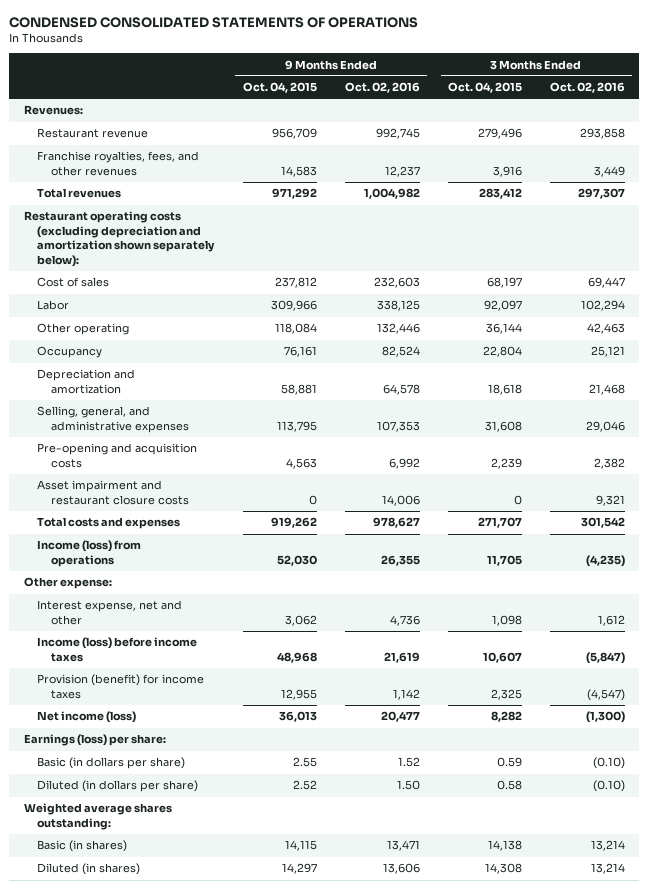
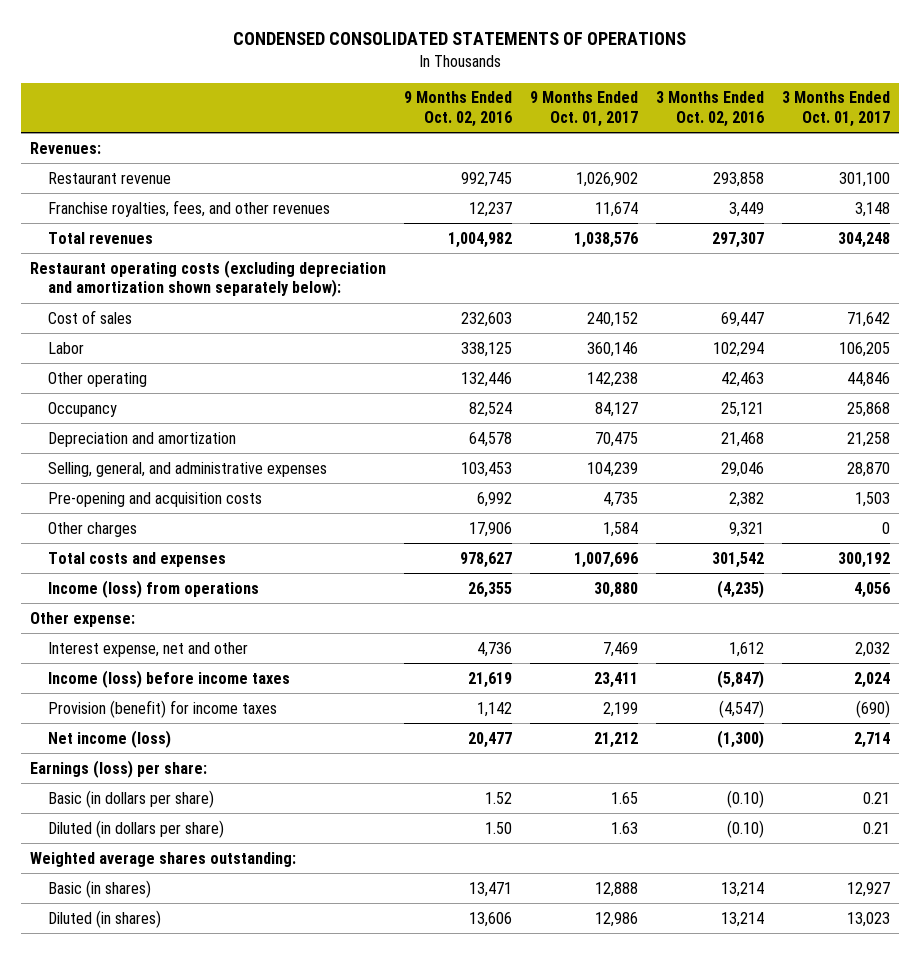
[242,82,317,94] Oct. 04, 2015 -> none
[447,82,522,94] Oct. 04, 2015 -> none
none -> [529,91,638,128] 9 Months Ended Oct. 01, 2017
none -> [781,91,890,128] 3 Months Ended Oct. 01, 2017
[376,420,420,432] 107,353 -> [460,461,512,477] 103,453
[37,480,190,505] Asset impairment and restaurant closure costs -> none
none -> [47,521,137,537] Other charges

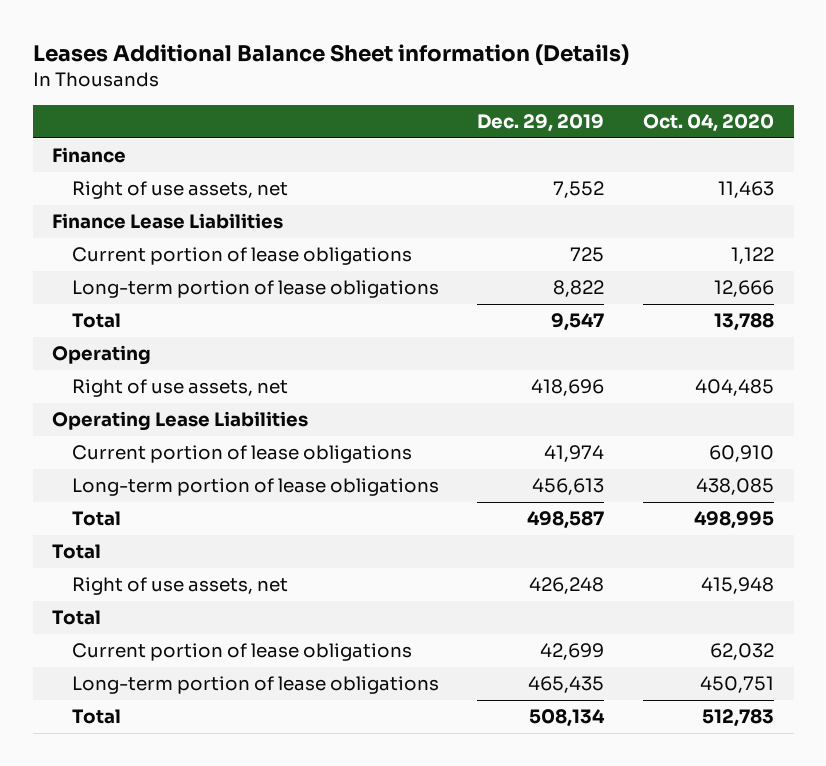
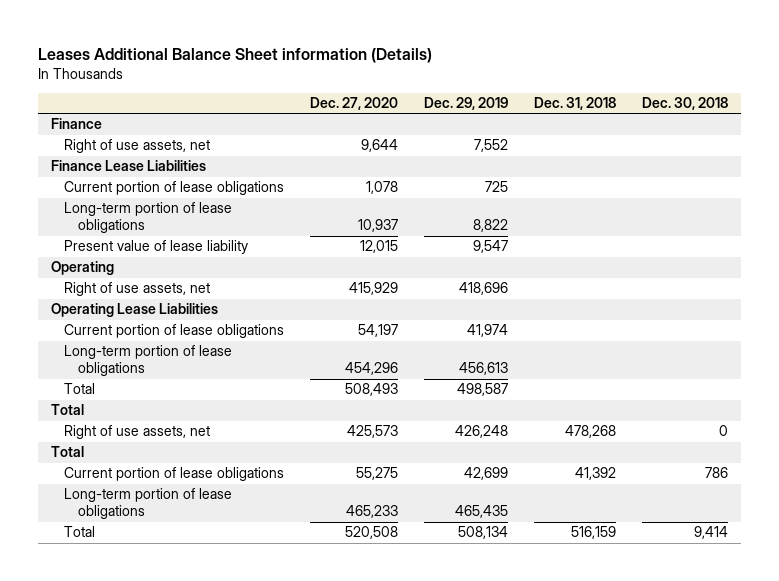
[643,113,775,132] Oct. 04, 2020 -> none
none -> [310,97,399,111] Dec. 27, 2020
none -> [533,97,616,111] Dec. 31, 2018
none -> [641,97,728,111] Dec. 30, 2018
[71,313,121,329] Total -> [64,240,249,255] Present value of lease liability

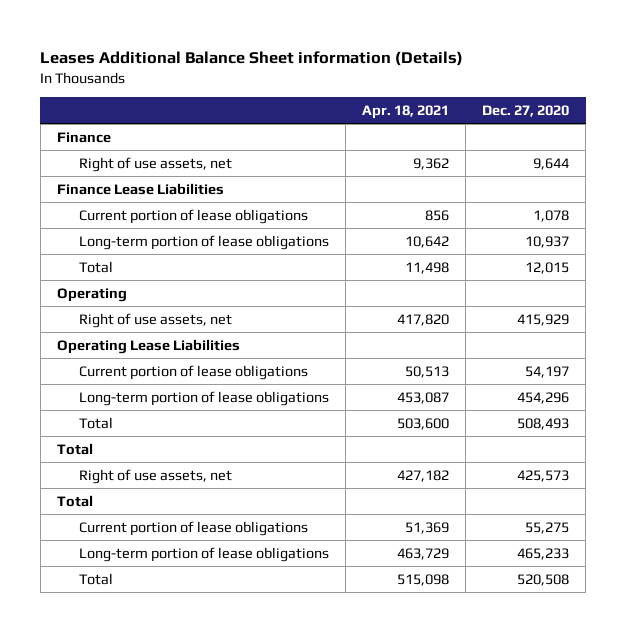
[424,97,509,111] Dec. 29, 2019 -> none
[533,97,616,111] Dec. 31, 2018 -> none
[641,97,728,111] Dec. 30, 2018 -> none
none -> [361,104,449,119] Apr. 18, 2021
[64,240,249,255] Present value of lease liability -> [78,260,113,273] Total

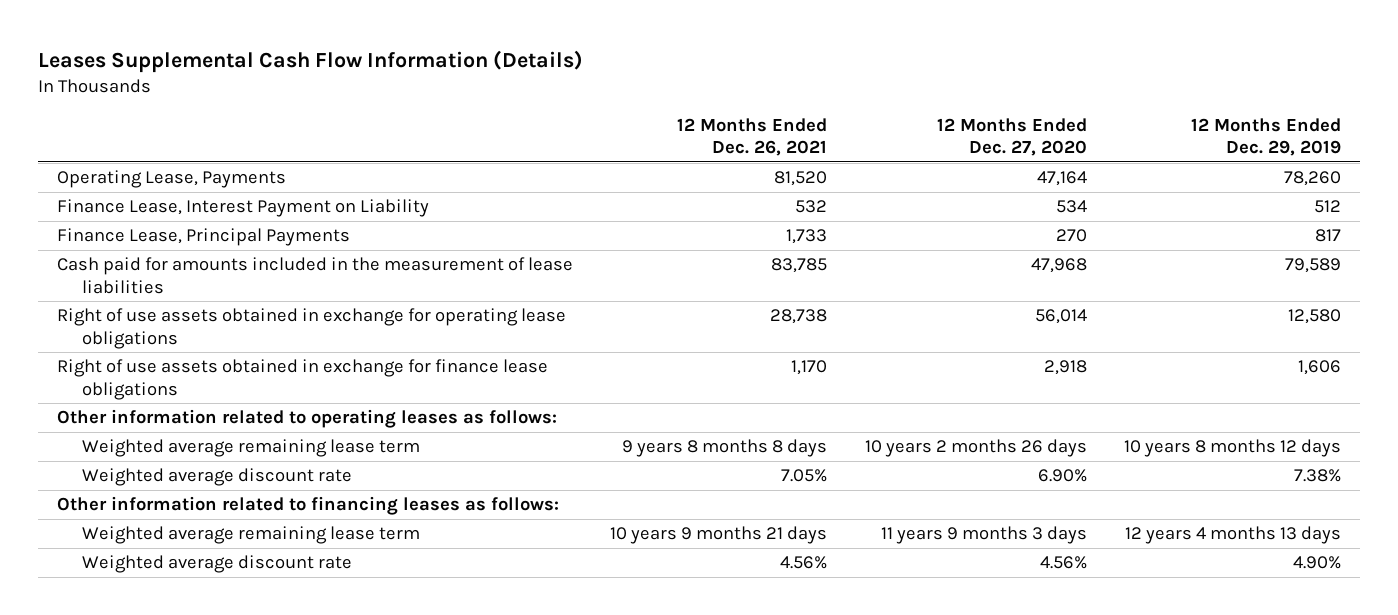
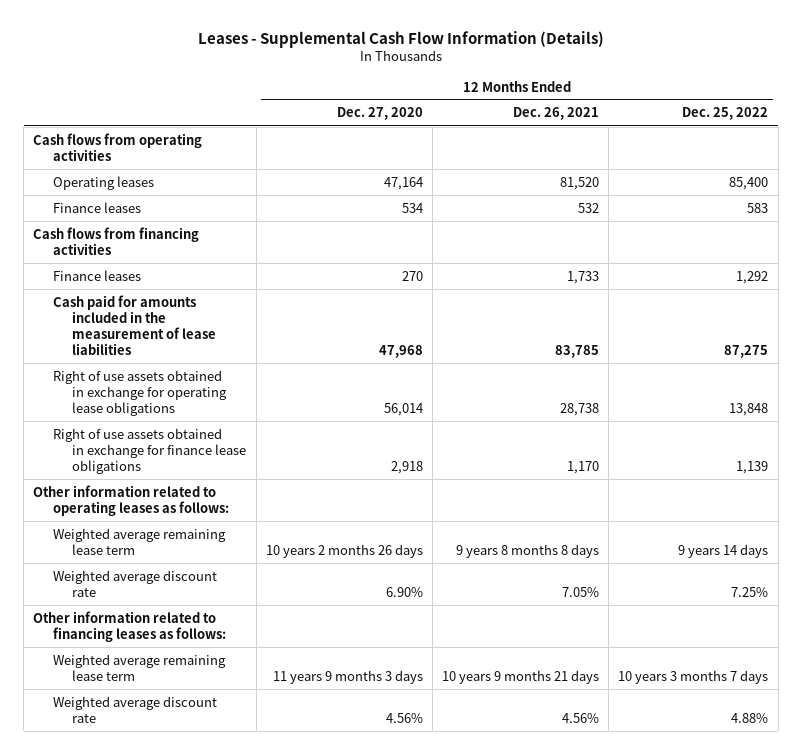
[38,50,584,74] Leases Supplemental Cash Flow Information (Details) -> [197,30,604,48] Leases - Supplemental Cash Flow Information (Details)
[1190,118,1341,157] 12 Months Ended Dec. 29, 2019 -> none
none -> [682,107,769,121] Dec. 25, 2022
none -> [33,132,203,161] Cash flows from operating activities
[56,170,286,189] Operating Lease, Payments -> [52,175,154,190] Operating leases
[56,199,429,218] Finance Lease, Interest Payment on Liability -> [52,201,141,213] Finance leases
none -> [33,226,200,255] Cash flows from financing activities
[56,228,350,247] Finance Lease, Principal Payments -> [52,269,141,281] Finance leases

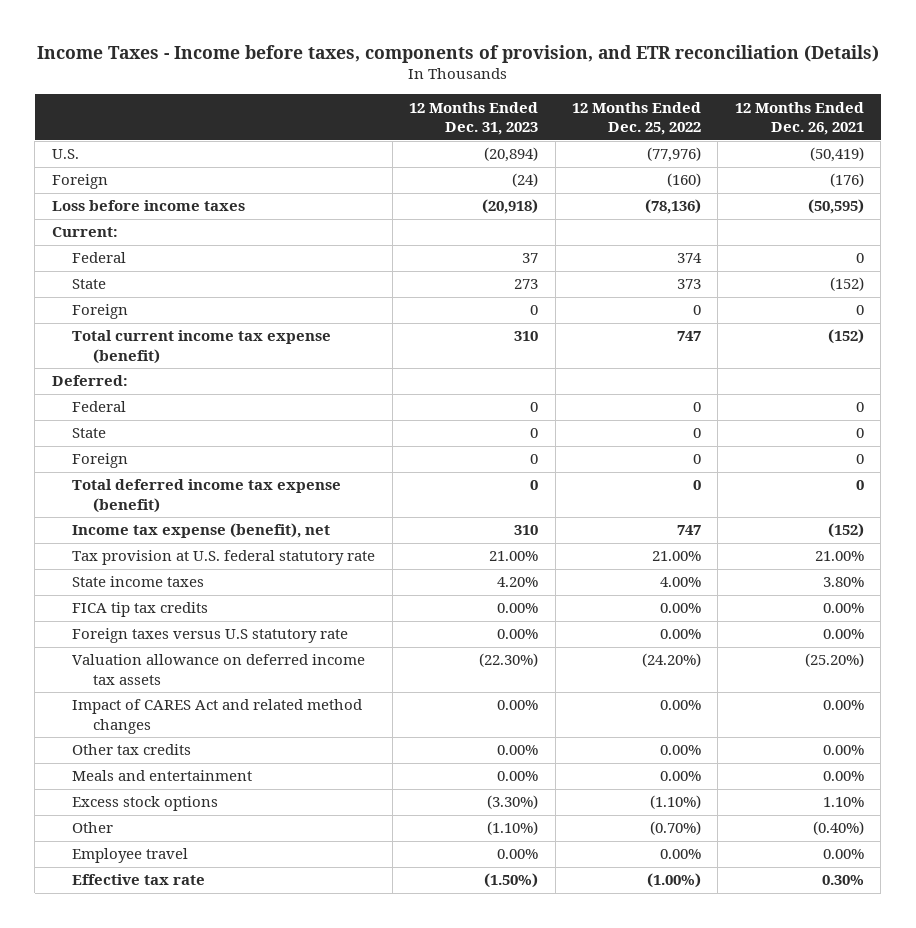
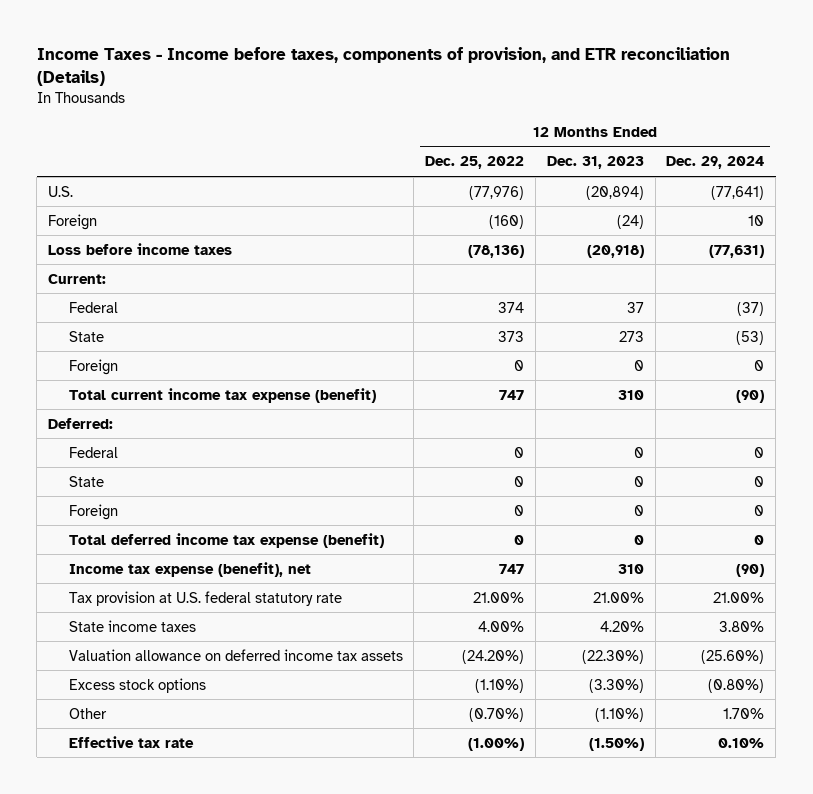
[734,101,864,136] 12 Months Ended Dec. 26, 2021 -> none
none -> [666,156,765,170] Dec. 29, 2024
[72,602,209,618] FICA tip tax credits -> none
[72,628,349,644] Foreign taxes versus U.S statutory rate -> none
[72,699,363,734] Impact of CARES Act and related method changes -> none
[72,744,192,756] Other tax credits -> none
[72,770,253,782] Meals and entertainment -> none
[72,848,189,864] Employee travel -> none

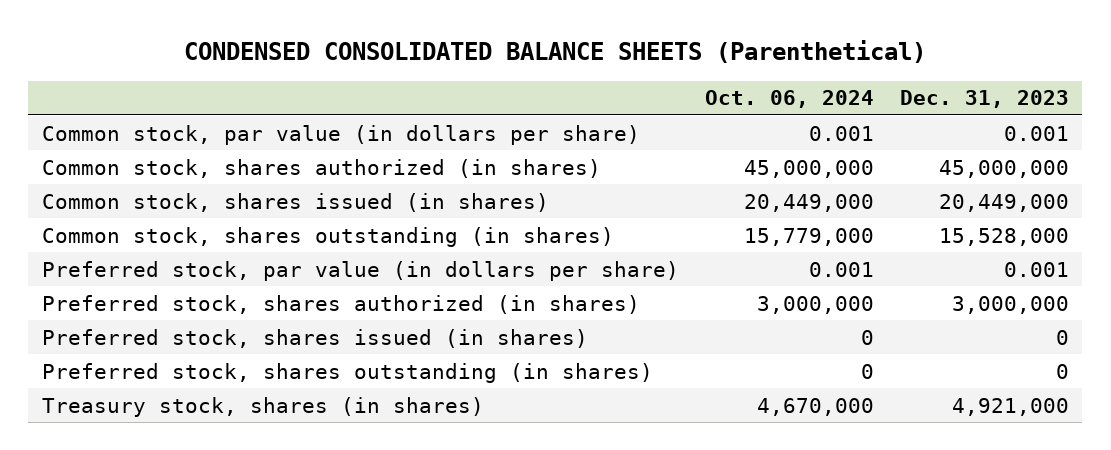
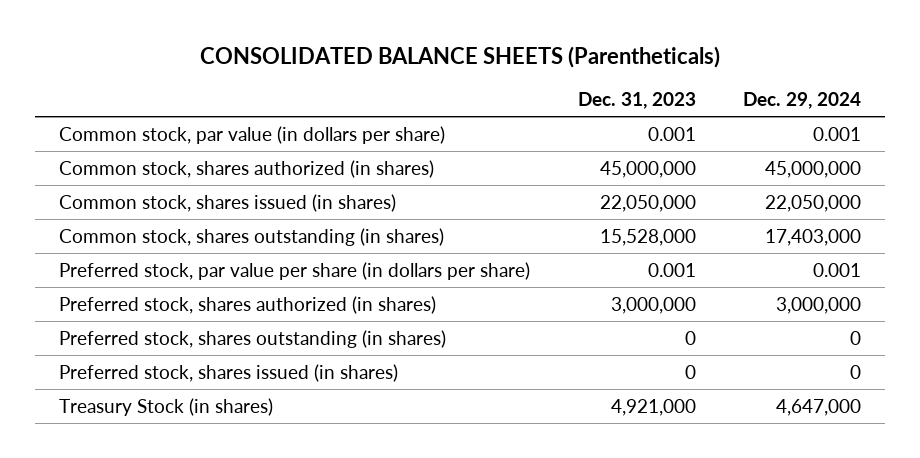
[184,40,927,64] CONDENSED CONSOLIDATED BALANCE SHEETS (Parenthetical) -> [200,45,721,68] CONSOLIDATED BALANCE SHEETS (Parentheticals)
[704,90,874,109] Oct. 06, 2024 -> none
none -> [743,91,862,109] Dec. 29, 2024
[939,193,1070,212] 20,449,000 -> [599,194,696,212] 22,050,000
[41,260,679,281] Preferred stock, par value (in dollars per share) -> [58,261,530,280] Preferred stock, par value per share (in dollars per share)
[41,328,588,348] Preferred stock, shares issued (in shares) -> [58,363,398,382] Preferred stock, shares issued (in shares)
[41,396,484,417] Treasury stock, shares (in shares) -> [58,397,273,416] Treasury Stock (in shares)

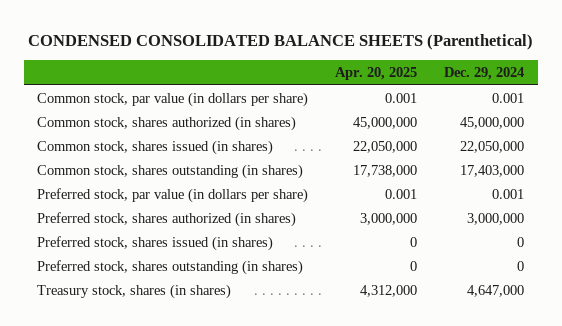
[200,45,721,68] CONSOLIDATED BALANCE SHEETS (Parentheticals) -> [27,34,533,51] CONDENSED CONSOLIDATED BALANCE SHEETS (Parenthetical)
[577,91,696,109] Dec. 31, 2023 -> none
none -> [335,67,418,81] Apr. 20, 2025
[58,261,530,280] Preferred stock, par value per share (in dollars per share) -> [37,187,309,203] Preferred stock, par value (in dollars per share)
[58,329,446,348] Preferred stock, shares outstanding (in shares) -> [37,259,304,275] Preferred stock, shares outstanding (in shares)
[58,397,273,416] Treasury Stock (in shares) -> [37,283,232,299] Treasury stock, shares (in shares)

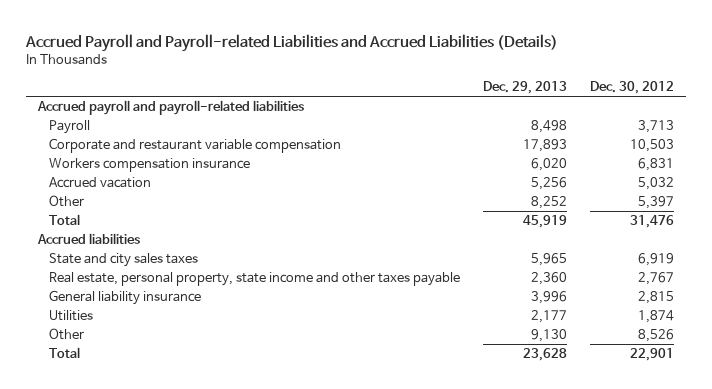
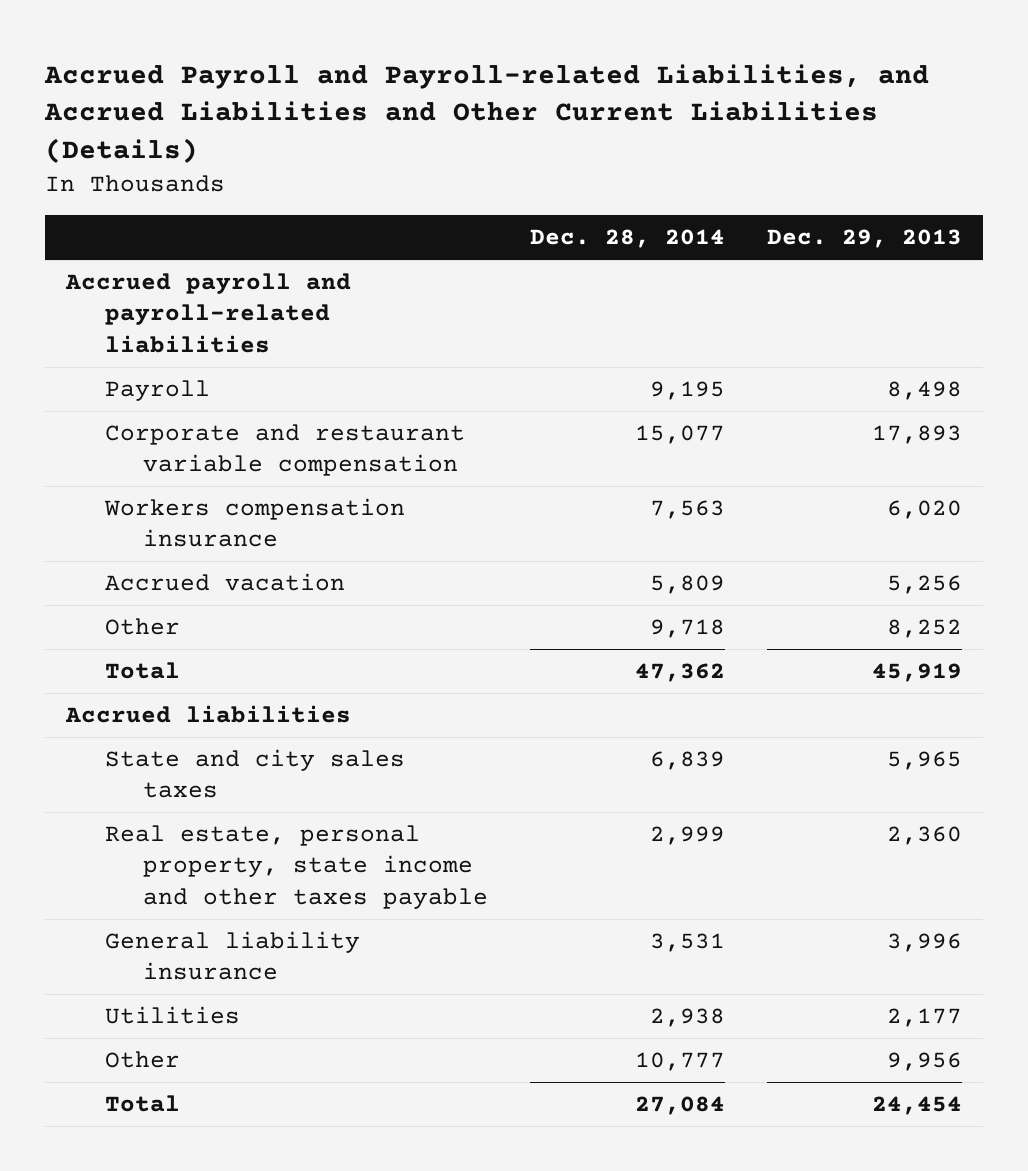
[25,33,559,52] Accrued Payroll and Payroll-related Liabilities and Accrued Liabilities (Details) -> [43,63,929,164] Accrued Payroll and Payroll-related Liabilities, and Accrued Liabilities and Other Current Liabilities (Details)
[590,81,675,95] Dec. 30, 2012 -> none
none -> [530,229,726,249] Dec. 28, 2014
[531,329,568,343] 9,130 -> [887,1052,963,1072] 9,956
[523,348,568,362] 23,628 -> [872,1096,963,1116] 24,454

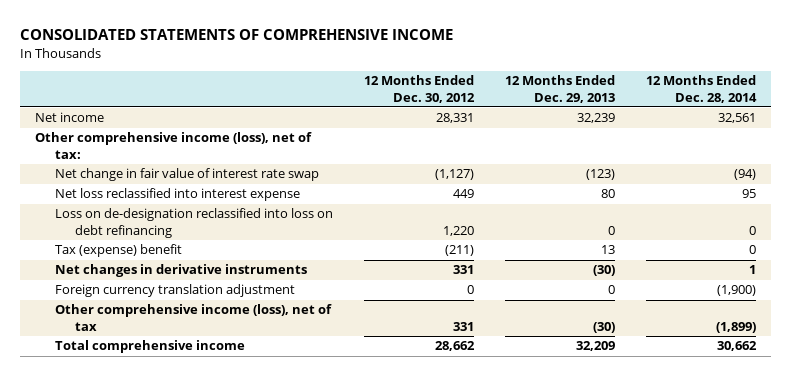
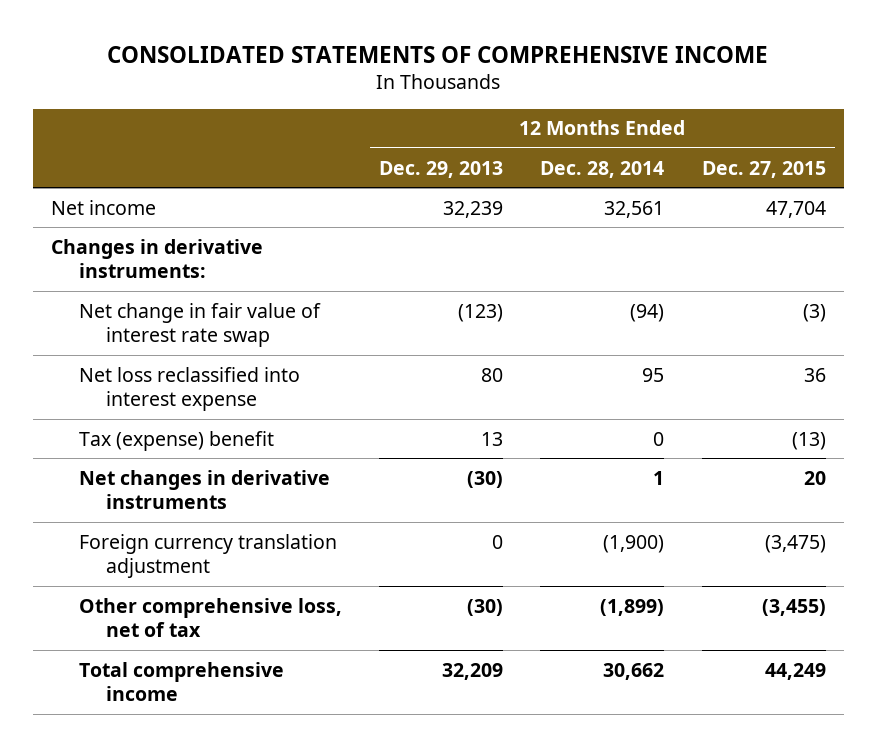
[364,75,476,103] 12 Months Ended Dec. 30, 2012 -> none
none -> [701,160,826,178] Dec. 27, 2015
[35,132,313,159] Other comprehensive income (loss), net of tax: -> [51,238,264,279] Changes in derivative instruments:
[55,208,334,238] Loss on de-designation reclassified into loss on debt refinancing -> none
[55,304,333,331] Other comprehensive income (loss), net of tax -> [78,597,342,638] Other comprehensive loss, net of tax

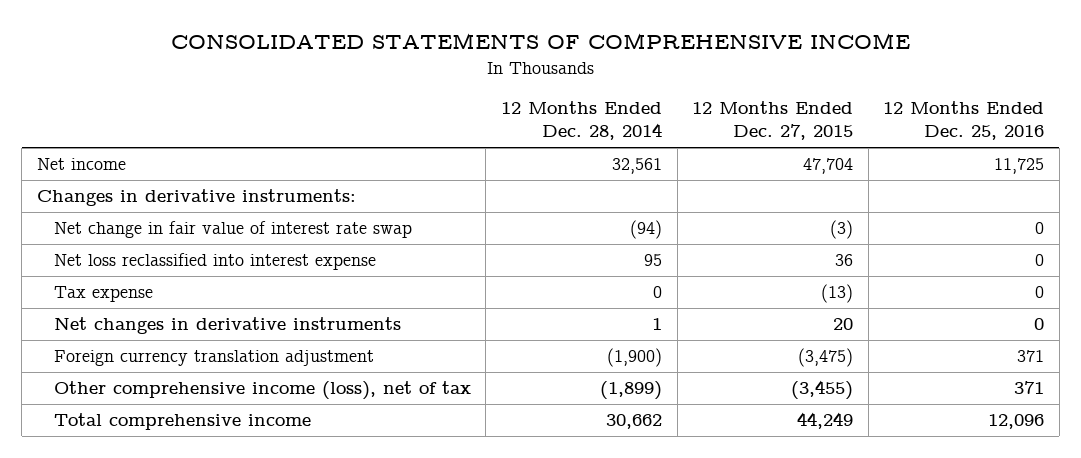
[379,160,504,178] Dec. 29, 2013 -> none
none -> [883,101,1045,141] 12 Months Ended Dec. 25, 2016
[78,430,274,451] Tax (expense) benefit -> [53,286,153,303] Tax expense
[78,597,342,638] Other comprehensive loss, net of tax -> [53,381,471,401] Other comprehensive income (loss), net of tax

